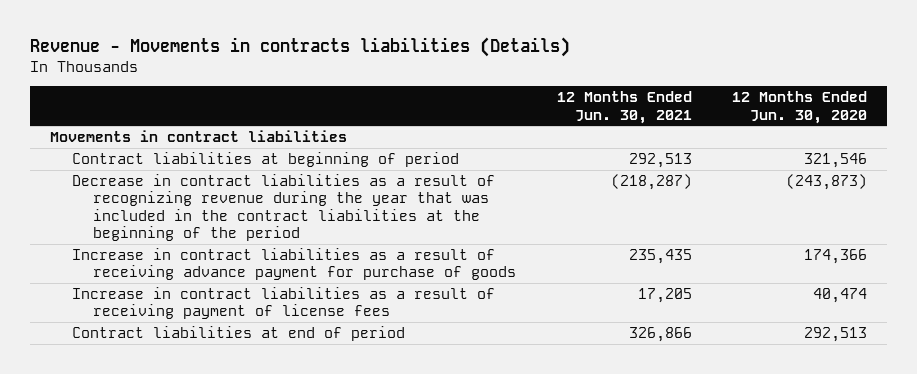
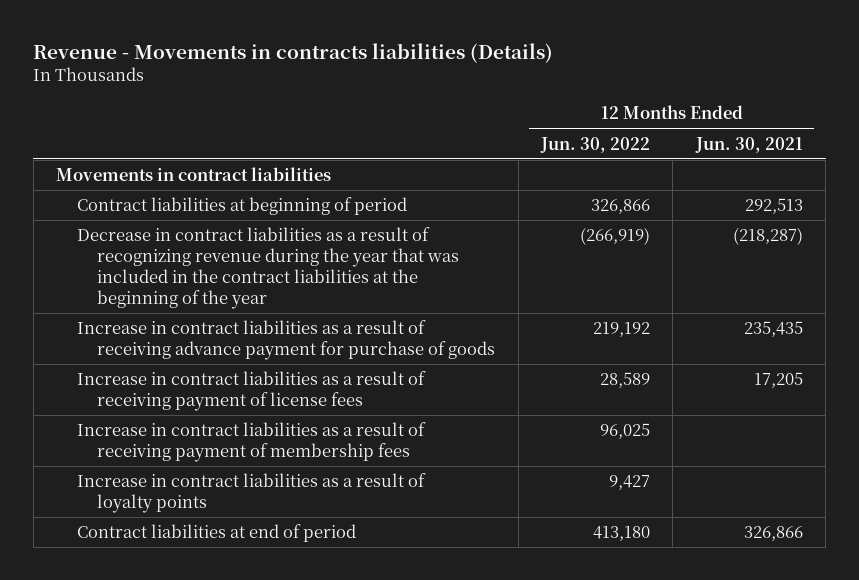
[732,91,868,124] 12 Months Ended Jun. 30, 2020 -> none
none -> [539,136,650,153] Jun. 30, 2022
[71,173,495,242] Decrease in contract liabilities as a result of recognizing revenue during the year that was included in the contract liabilities at the beginning of the period -> [76,227,460,309] Decrease in contract liabilities as a result of recognizing revenue during the year that was included in the contract liabilities at the beginning of the year
none -> [76,422,426,463] Increase in contract liabilities as a result of receiving payment of membership fees
none -> [76,473,426,514] Increase in contract liabilities as a result of loyalty points

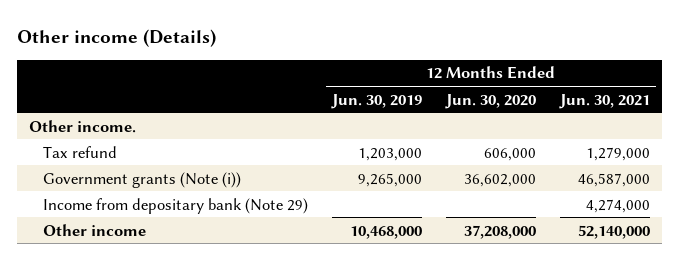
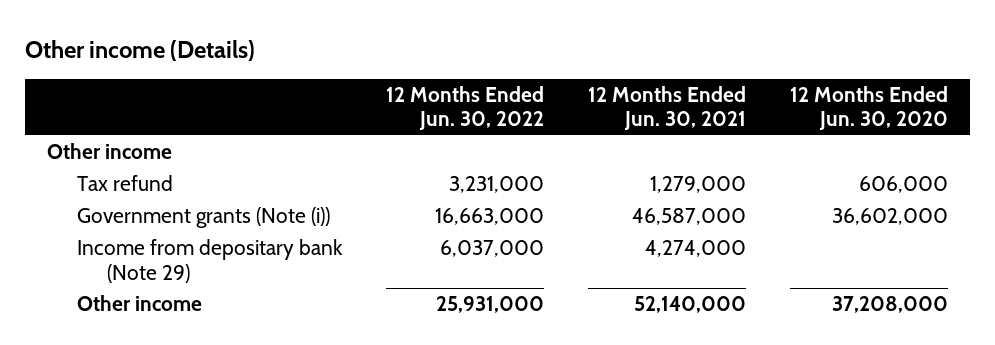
[330,93,422,109] Jun. 30, 2019 -> none
none -> [386,86,545,131] 12 Months Ended Jun. 30, 2022
[29,119,137,133] Other income. -> [46,143,172,160] Other income

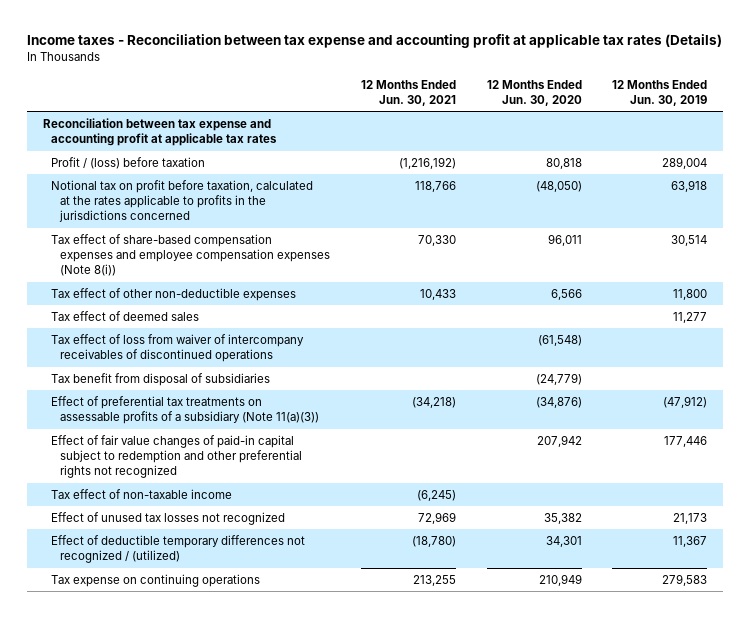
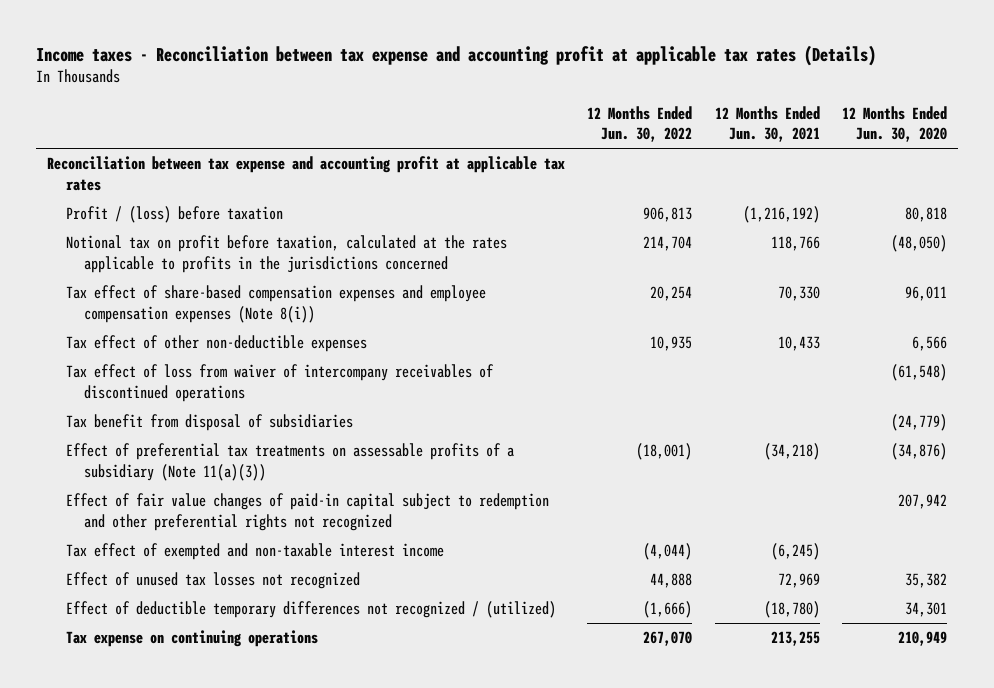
[612,79,708,106] 12 Months Ended Jun. 30, 2019 -> none
none -> [587,105,693,143] 12 Months Ended Jun. 30, 2022
[51,310,200,321] Tax effect of deemed sales -> none
[51,488,233,499] Tax effect of non-taxable income -> [65,543,444,561] Tax effect of exempted and non-taxable interest income

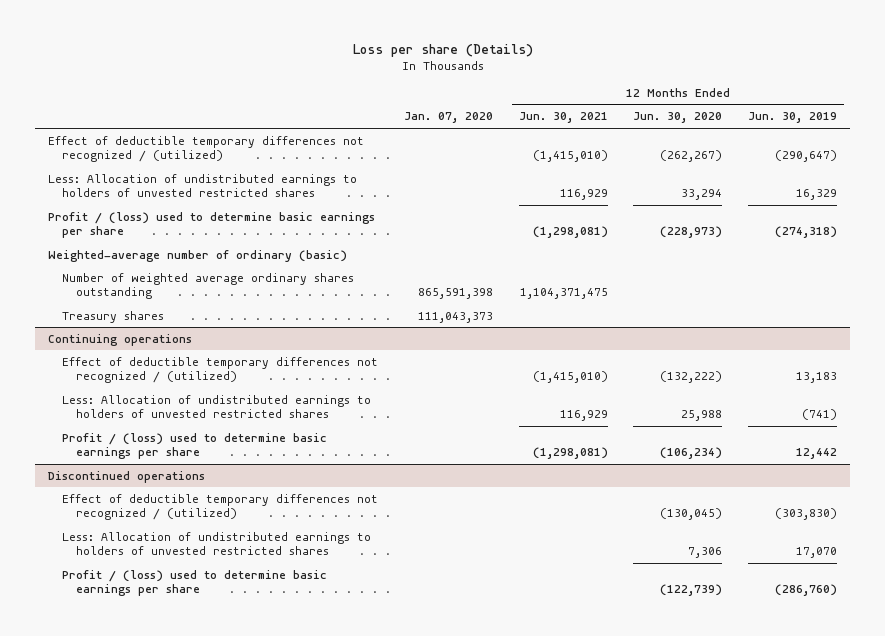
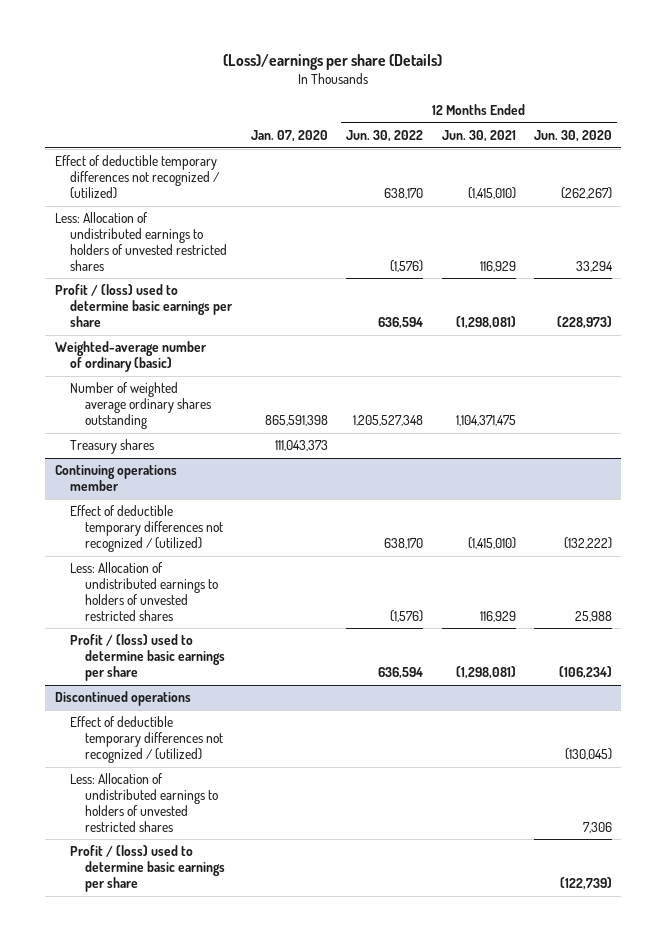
[352,43,533,57] Loss per share (Details) -> [223,53,443,70] (Loss)/earnings per share (Details)
[748,112,838,124] Jun. 30, 2019 -> none
none -> [346,129,424,142] Jun. 30, 2022
[48,333,193,346] Continuing operations -> [54,465,177,492] Continuing operations member

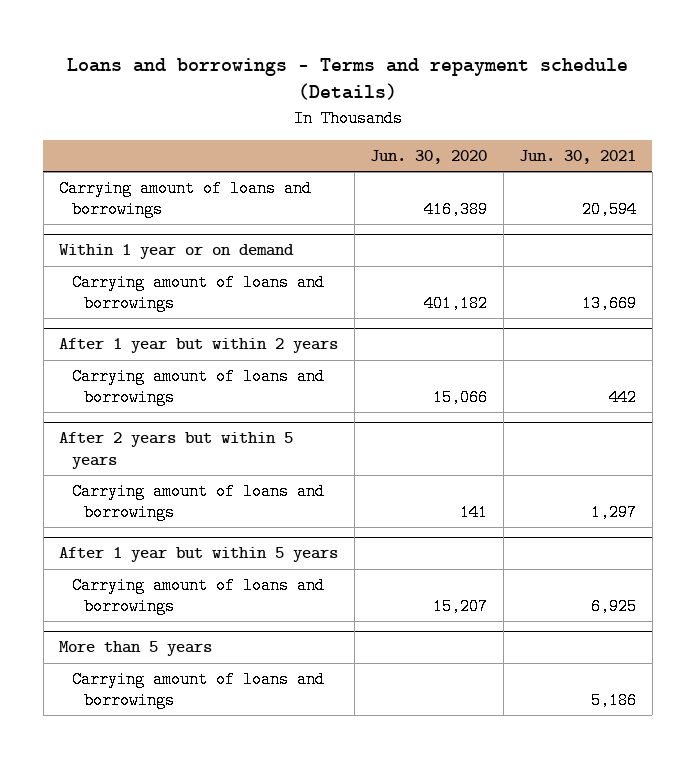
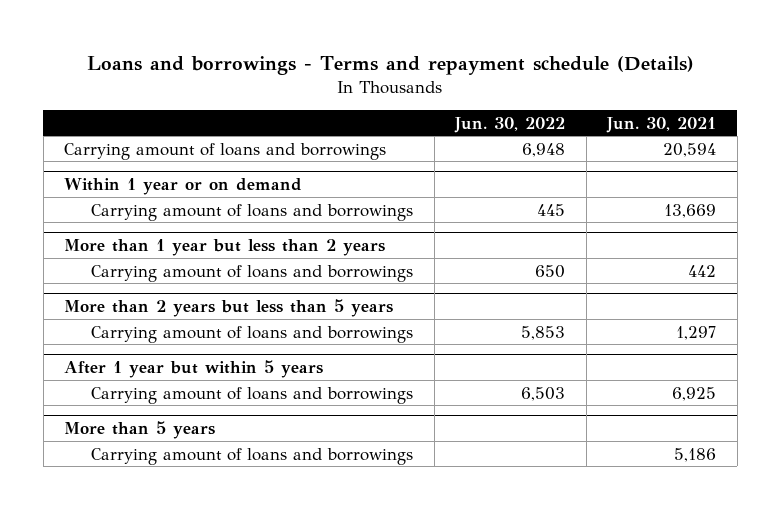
[370,150,488,165] Jun. 30, 2020 -> none
none -> [454,116,566,133] Jun. 30, 2022
[59,338,339,354] After 1 year but within 2 years -> [64,238,386,256] More than 1 year but less than 2 years
[59,432,294,469] After 2 years but within 5 years -> [64,298,394,317] More than 2 years but less than 5 years

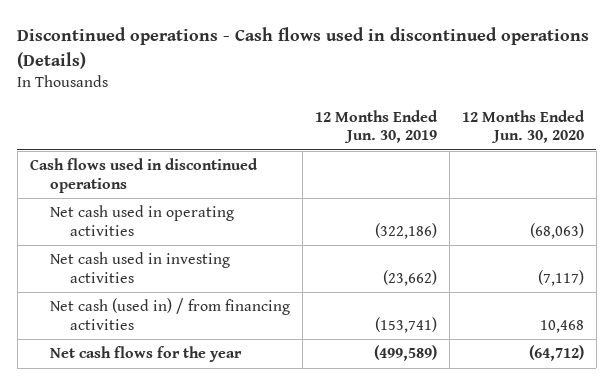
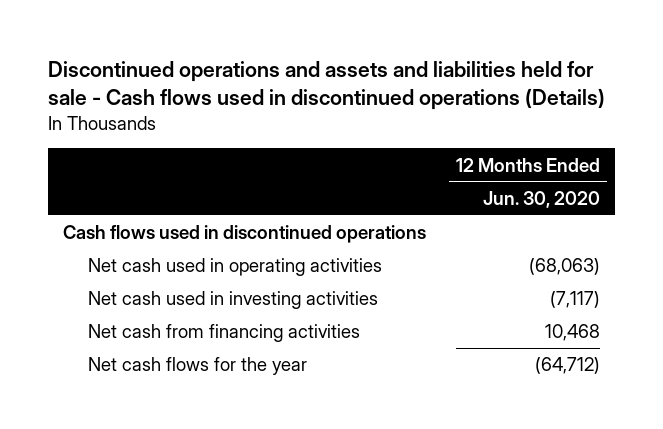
[17,27,590,69] Discontinued operations - Cash flows used in discontinued operations (Details) -> [48,60,606,111] Discontinued operations and assets and liabilities held for sale - Cash flows used in discontinued operations (Details)
[314,109,438,144] 12 Months Ended Jun. 30, 2019 -> none
[49,298,290,330] Net cash (used in) / from financing activities -> [88,324,361,343] Net cash from financing activities

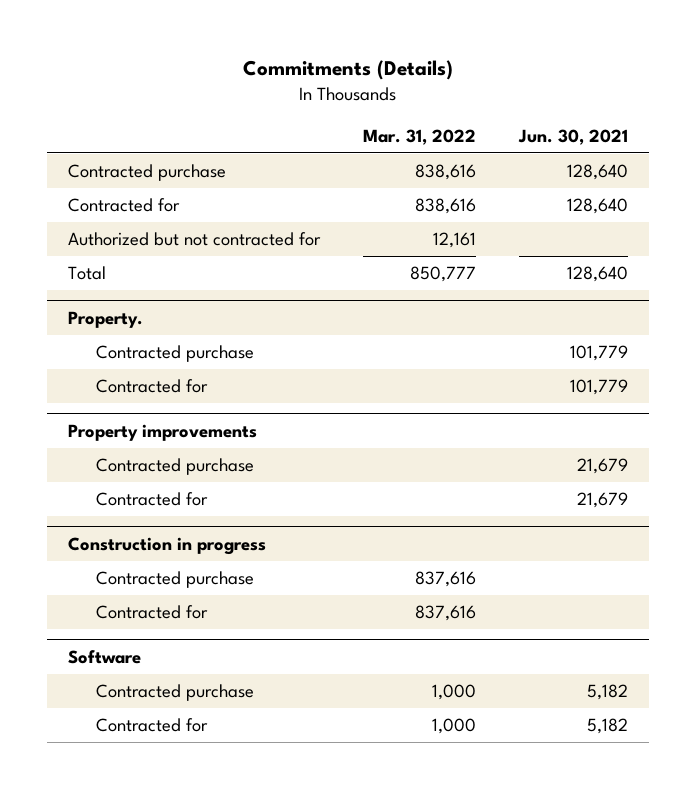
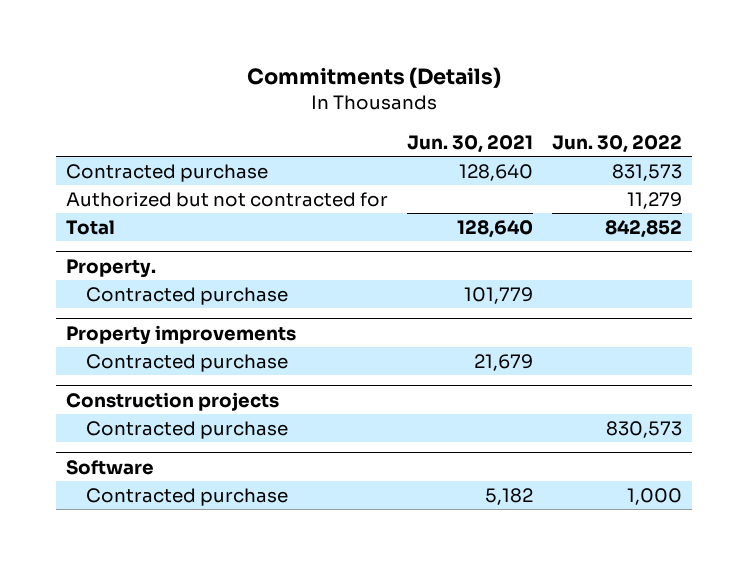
[362,128,476,145] Mar. 31, 2022 -> none
none -> [552,134,683,153] Jun. 30, 2022
[68,198,181,213] Contracted for -> none
[96,379,209,394] Contracted for -> none
[96,492,209,507] Contracted for -> none
[68,536,267,555] Construction in progress -> [65,391,279,411] Construction projects
[96,605,209,620] Contracted for -> none
[96,718,209,733] Contracted for -> none

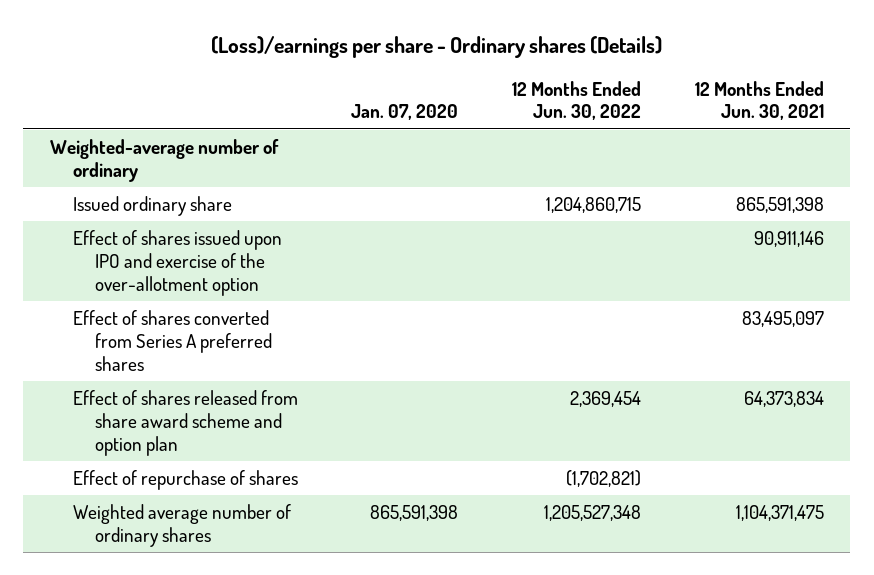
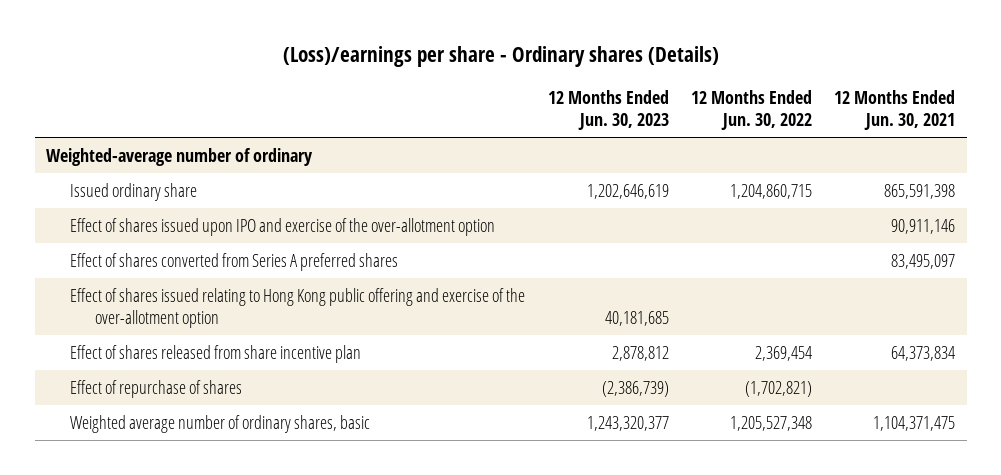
[351,104,459,121] Jan. 07, 2020 -> none
none -> [547,89,669,130] 12 Months Ended Jun. 30, 2023
none -> [70,287,526,328] Effect of shares issued relating to Hong Kong public offering and exercise of the over-allotment option
[72,390,298,456] Effect of shares released from share award scheme and option plan -> [70,344,362,363] Effect of shares released from share incentive plan
[72,504,291,547] Weighted average number of ordinary shares -> [70,414,371,433] Weighted average number of ordinary shares, basic

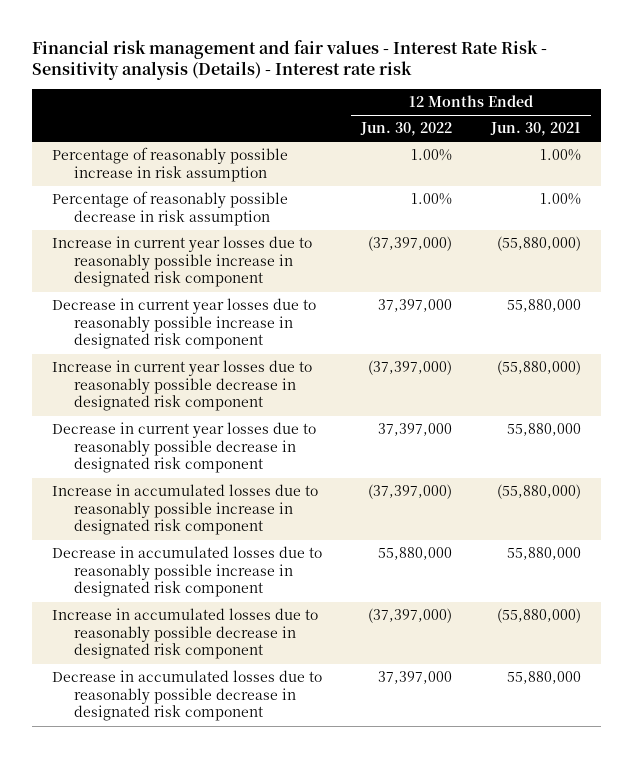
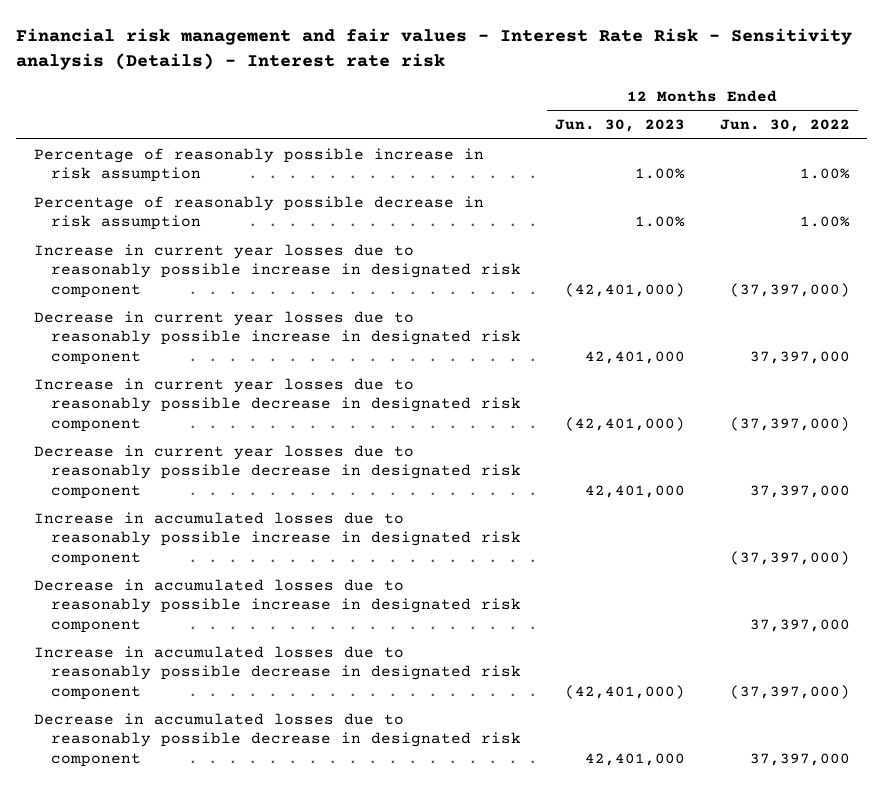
[490,122,582,137] Jun. 30, 2021 -> none
none -> [555,119,686,133] Jun. 30, 2023
[378,547,453,561] 55,880,000 -> [749,618,850,632] 37,397,000

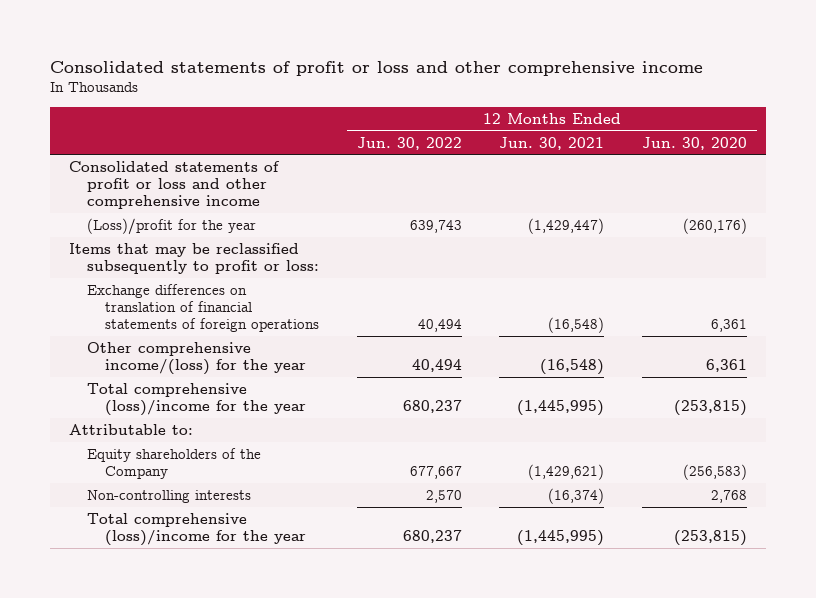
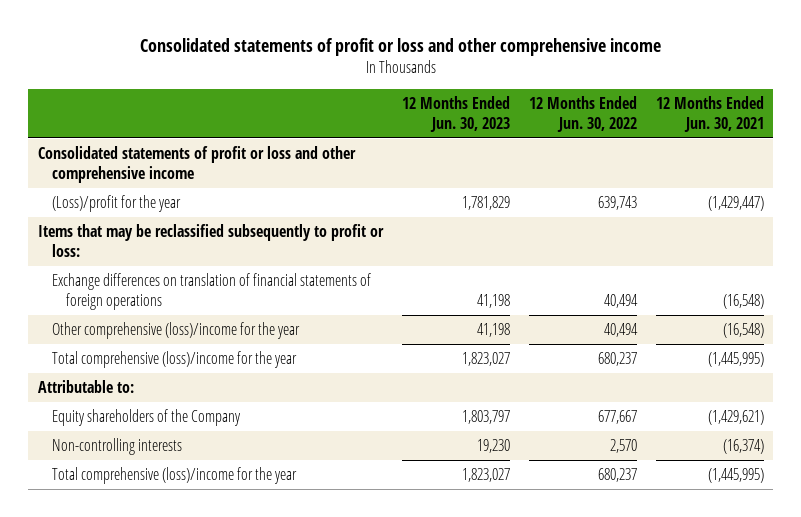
[642,136,748,150] Jun. 30, 2020 -> none
none -> [401,95,510,132] 12 Months Ended Jun. 30, 2023
[86,341,307,376] Other comprehensive income/(loss) for the year -> [51,322,300,340] Other comprehensive (loss)/income for the year

